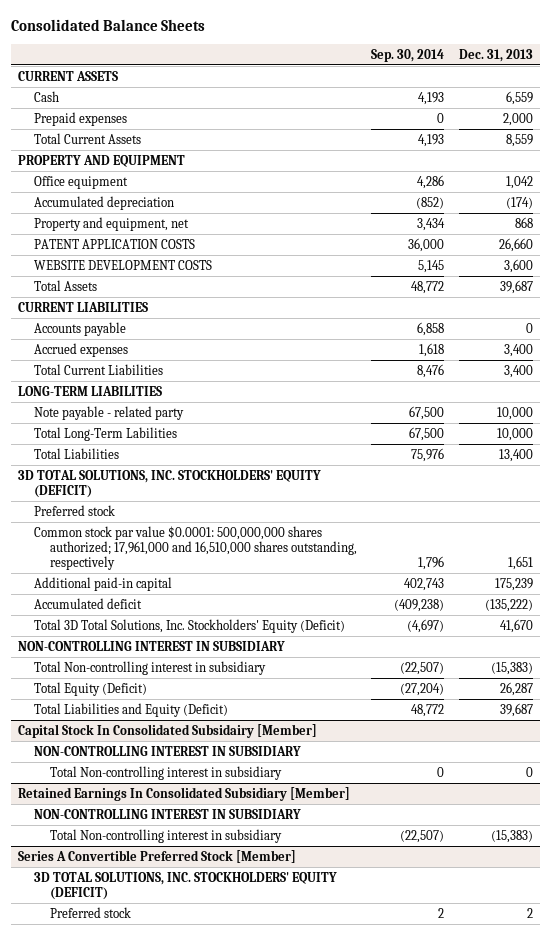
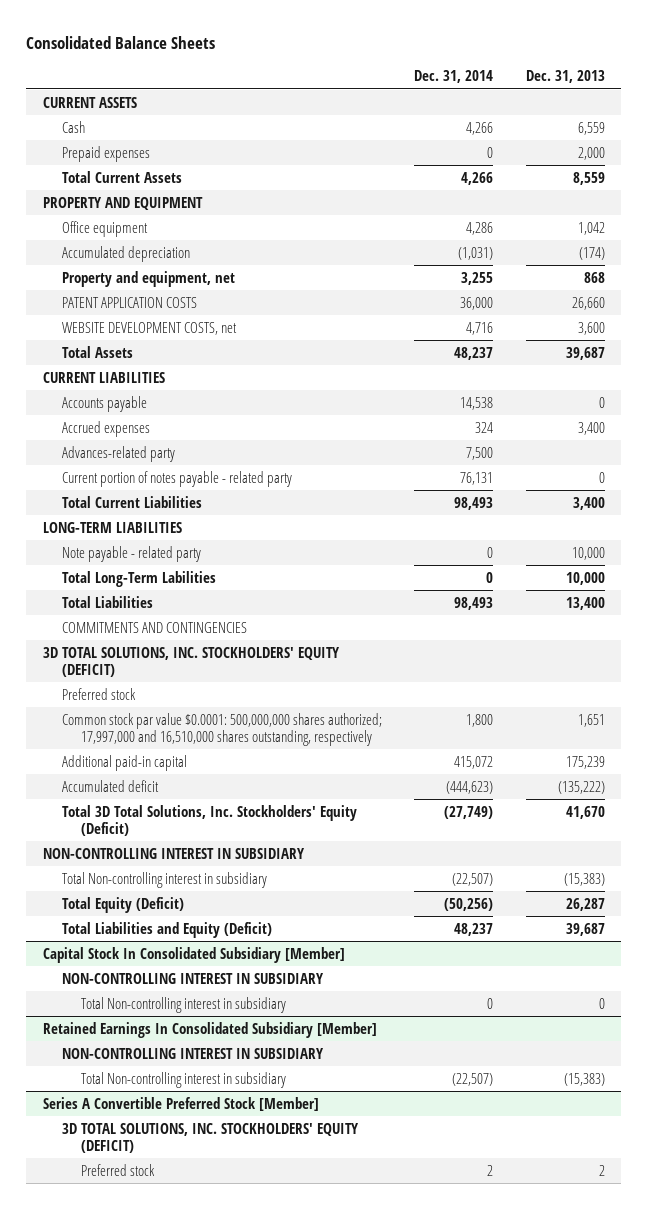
[371,48,445,62] Sep. 30, 2014 -> none
none -> [414,70,494,84] Dec. 31, 2014
[33,259,212,270] WEBSITE DEVELOPMENT COSTS -> [61,321,237,335] WEBSITE DEVELOPMENT COSTS, net
none -> [61,445,175,462] Advances-related party
none -> [61,470,292,487] Current portion of notes payable - related party
none -> [61,621,247,633] COMMITMENTS AND CONTINGENCIES
[33,525,357,570] Common stock par value $0.0001: 500,000,000 shares authorized; 17,961,000 and 16,510,000 shares outstanding, respectively -> [61,712,382,746] Common stock par value $0.0001: 500,000,000 shares authorized; 17,997,000 and 16,510,000 shares outstanding, respectively
[17,723,317,738] Capital Stock In Consolidated Subsidairy [Member] -> [42,946,345,963] Capital Stock In Consolidated Subsidiary [Member]

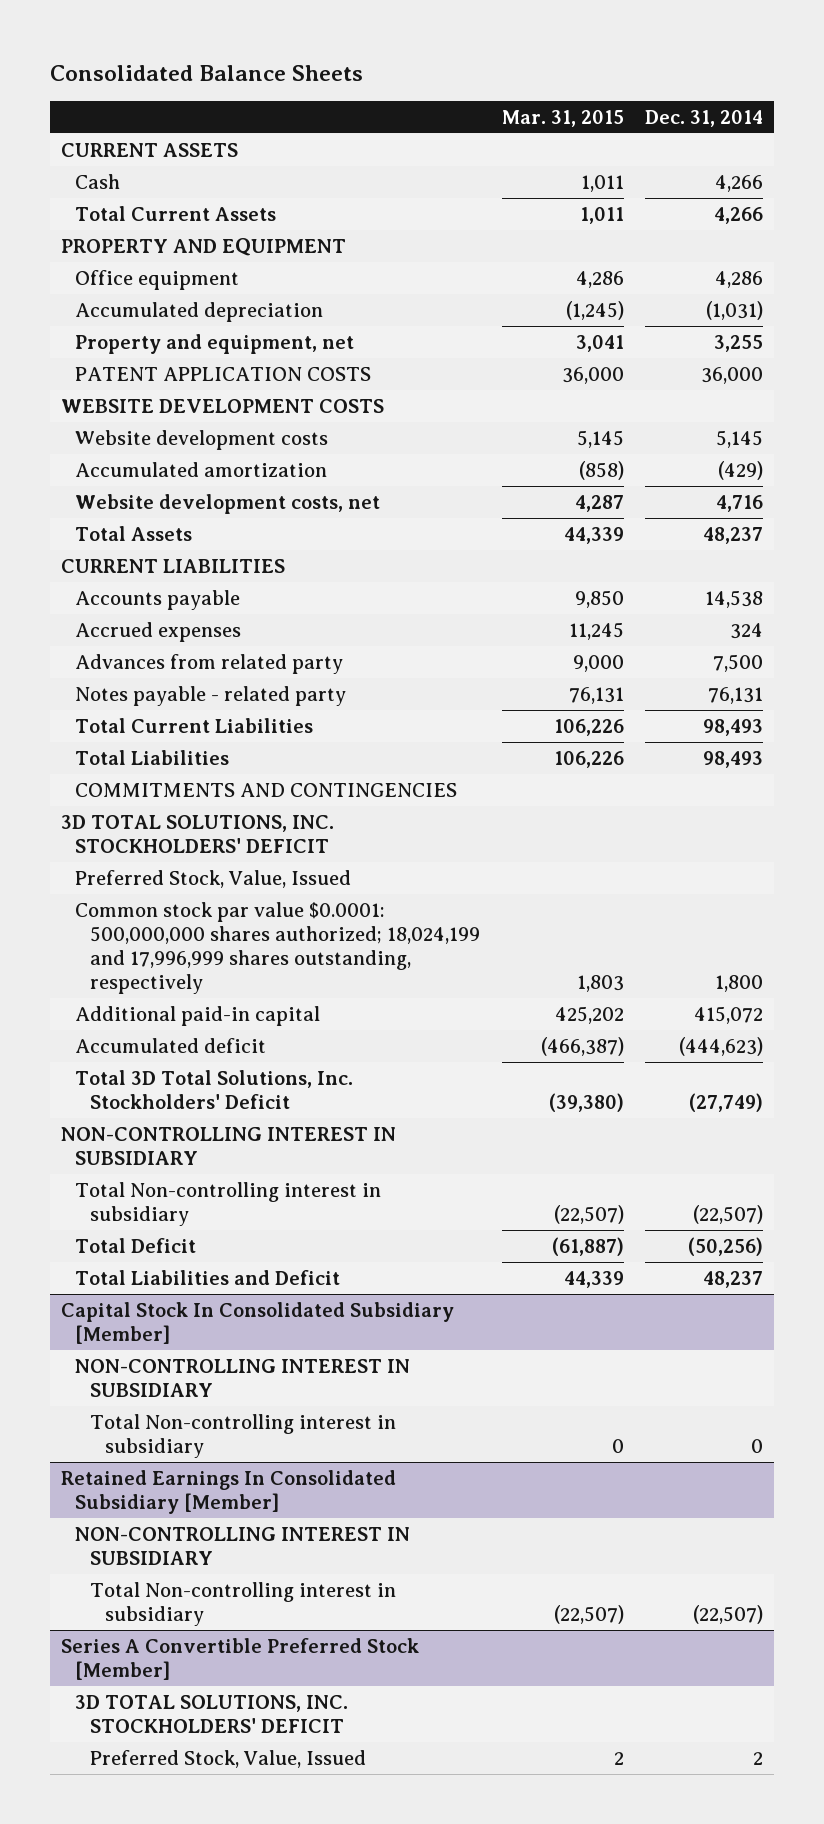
[525,70,605,84] Dec. 31, 2013 -> none
none -> [501,109,624,127] Mar. 31, 2015
[61,145,150,162] Prepaid expenses -> none
none -> [60,398,384,413] WEBSITE DEVELOPMENT COSTS
none -> [75,429,329,450] Website development costs
none -> [75,461,328,477] Accumulated amortization
[61,321,237,335] WEBSITE DEVELOPMENT COSTS, net -> [75,493,381,514] Website development costs, net
[61,445,175,462] Advances-related party -> [75,653,344,674] Advances from related party
[61,470,292,487] Current portion of notes payable - related party -> [75,685,347,706] Notes payable - related party
[42,521,182,533] LONG-TERM LIABILITIES -> none
[61,545,201,562] Note payable - related party -> none
[61,570,216,587] Total Long-Term Labilities -> none
[42,646,340,677] 3D TOTAL SOLUTIONS, INC. STOCKHOLDERS' EQUITY (DEFICIT) -> [60,814,334,853] 3D TOTAL SOLUTIONS, INC. STOCKHOLDERS' DEFICIT
[61,687,136,700] Preferred stock -> [75,869,352,888] Preferred Stock, Value, Issued
[61,712,382,746] Common stock par value $0.0001: 500,000,000 shares authorized; 17,997,000 and 16,510,000 shares outstanding, respectively -> [75,901,480,994] Common stock par value $0.0001: 500,000,000 shares authorized; 18,024,199 and 17,996,999 shares outstanding, respectively
[61,804,357,836] Total 3D Total Solutions, Inc. Stockholders' Equity (Deficit) -> [75,1069,354,1109] Total 3D Total Solutions, Inc. Stockholders' Deficit
[61,896,184,913] Total Equity (Deficit) -> [75,1237,197,1253] Total Deficit
[61,921,272,938] Total Liabilities and Equity (Deficit) -> [75,1269,341,1285] Total Liabilities and Deficit
[61,1122,359,1153] 3D TOTAL SOLUTIONS, INC. STOCKHOLDERS' EQUITY (DEFICIT) -> [75,1694,349,1733] 3D TOTAL SOLUTIONS, INC. STOCKHOLDERS' DEFICIT
[81,1163,156,1176] Preferred stock -> [89,1749,366,1768] Preferred Stock, Value, Issued

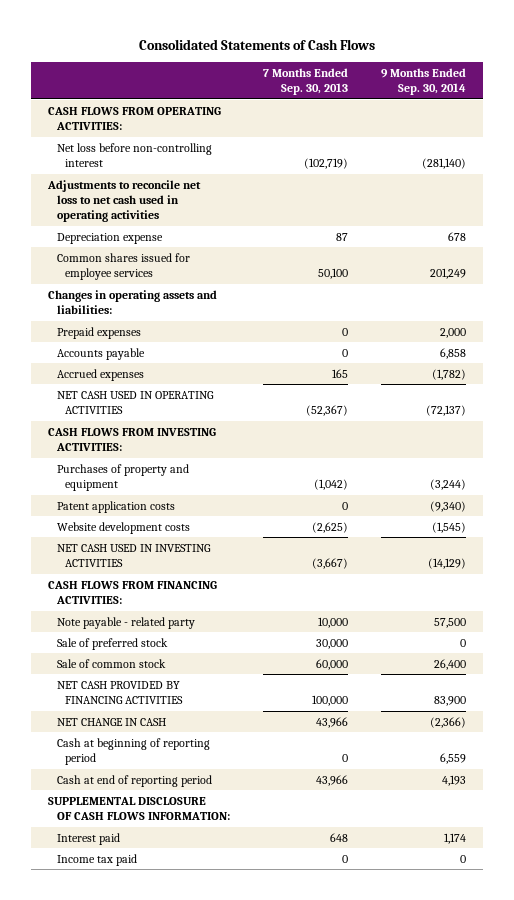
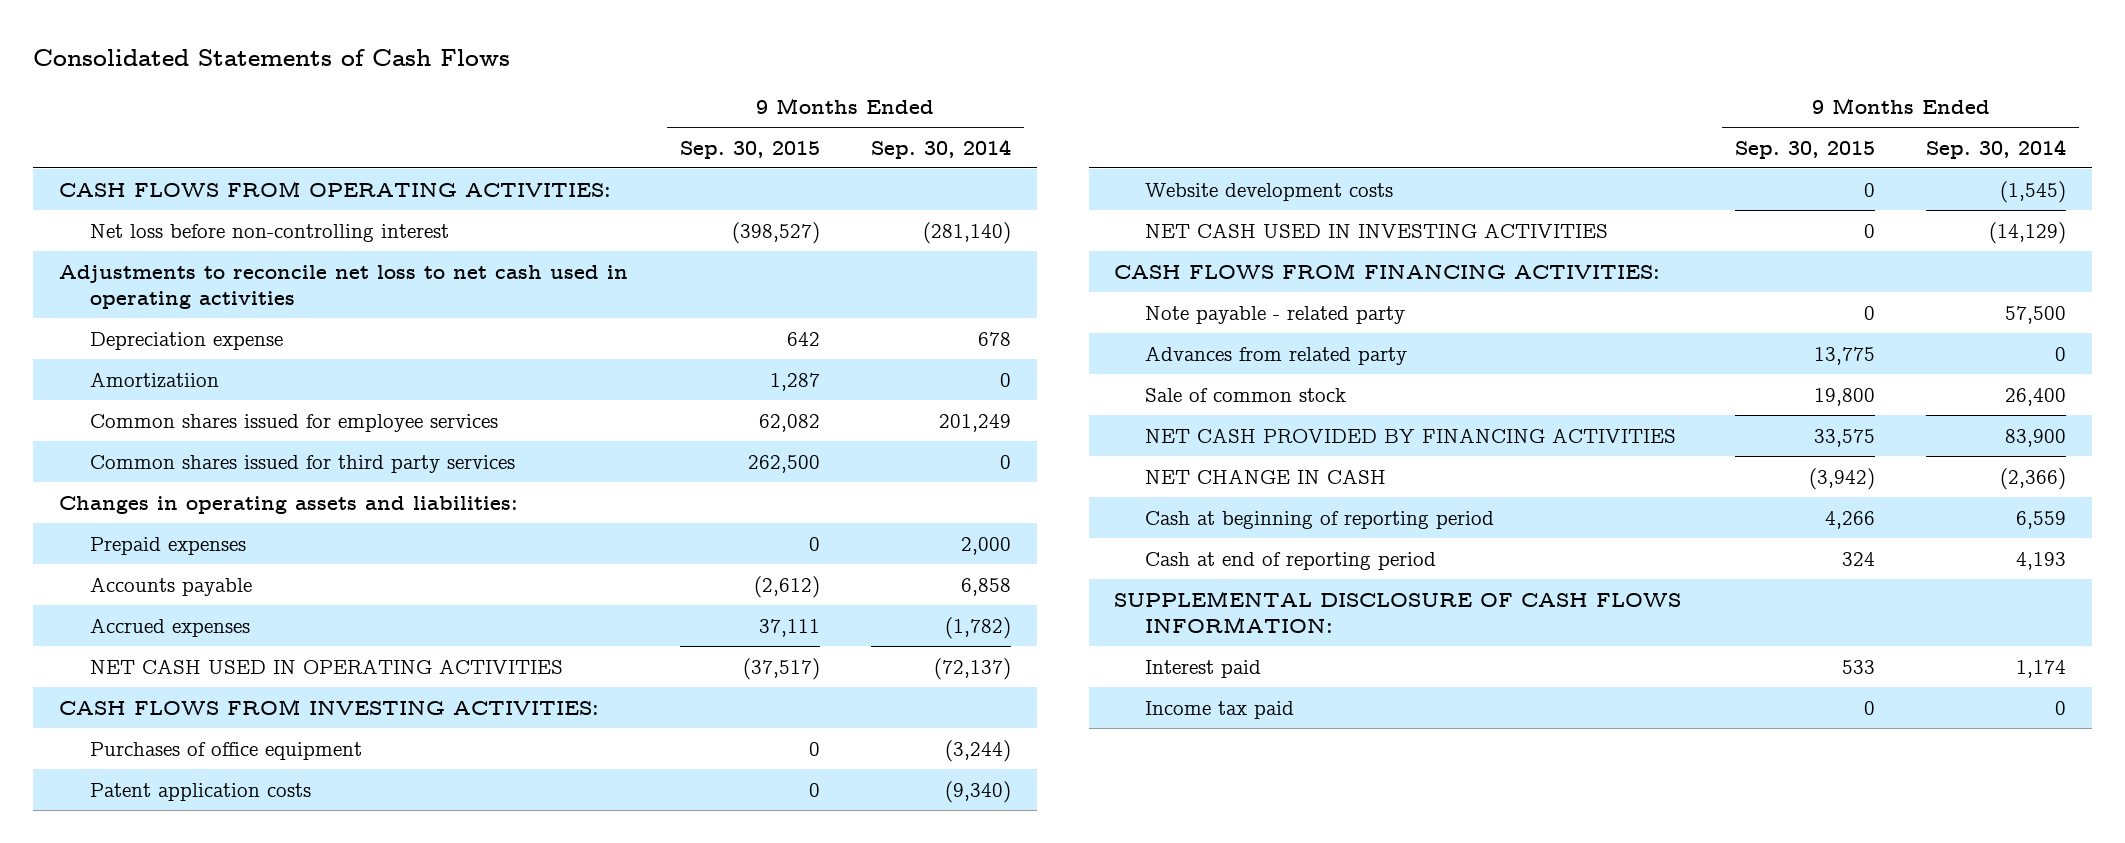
[262,67,348,96] 7 Months Ended Sep. 30, 2013 -> none
none -> [679,140,820,159] Sep. 30, 2015
none -> [89,371,219,388] Amortizatiion
none -> [89,454,515,473] Common shares issued for third party services
[56,463,189,492] Purchases of property and equipment -> [89,741,362,760] Purchases of office equipment
[56,637,168,650] Sale of preferred stock -> none
none -> [1145,345,1408,365] Advances from related party

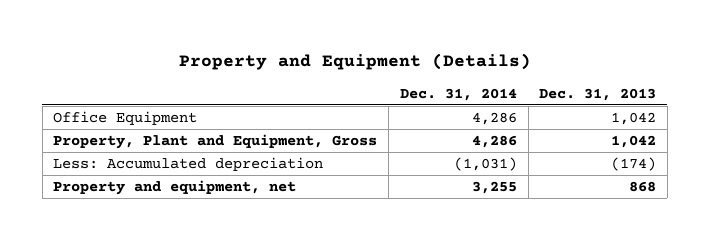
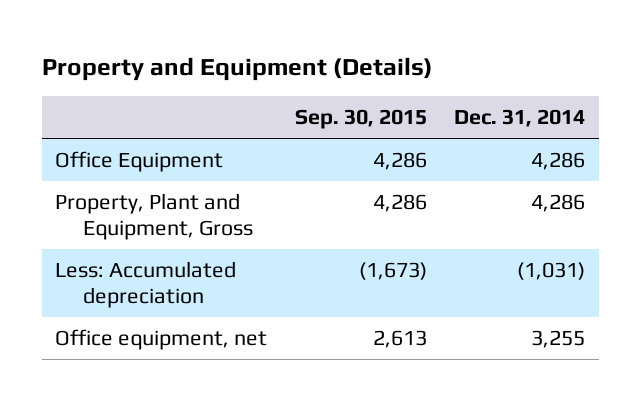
[539,87,657,101] Dec. 31, 2013 -> none
none -> [294,108,427,129] Sep. 30, 2015
[53,179,297,195] Property and equipment, net -> [55,328,268,350] Office equipment, net

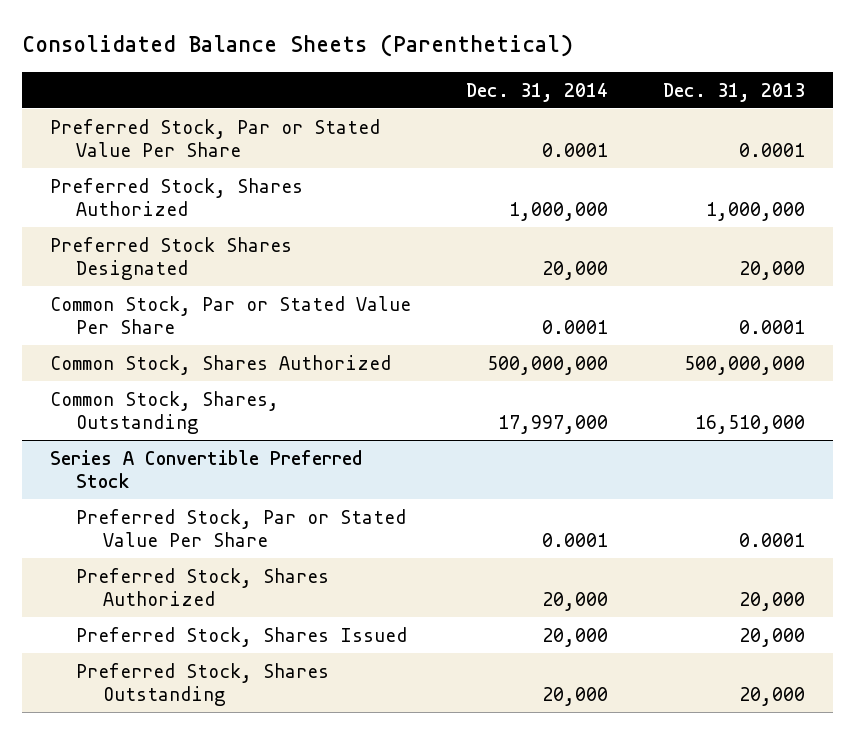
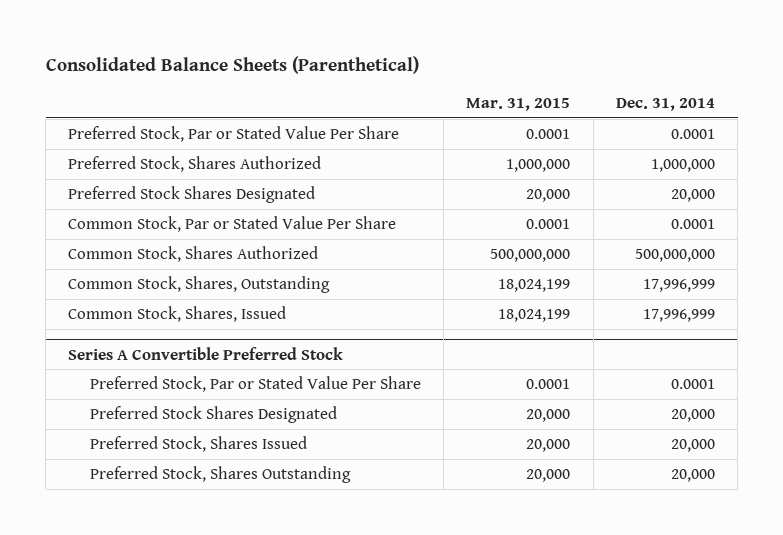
[663,82,806,102] Dec. 31, 2013 -> none
none -> [466,97,571,111] Mar. 31, 2015
[498,415,609,435] 17,997,000 -> [643,279,716,293] 17,996,999
none -> [68,306,287,323] Common Stock, Shares, Issued
[76,567,330,607] Preferred Stock, Shares Authorized -> [89,406,337,424] Preferred Stock Shares Designated

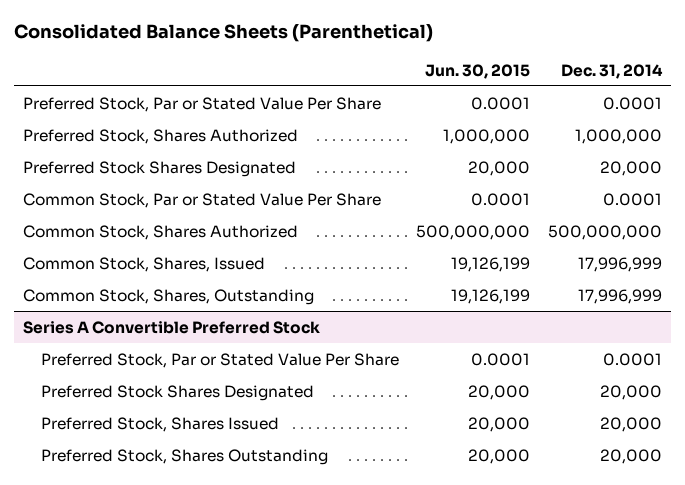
[466,97,571,111] Mar. 31, 2015 -> none
none -> [425,63,531,79] Jun. 30, 2015
[68,276,331,294] Common Stock, Shares, Outstanding -> [22,288,314,305] Common Stock, Shares, Outstanding

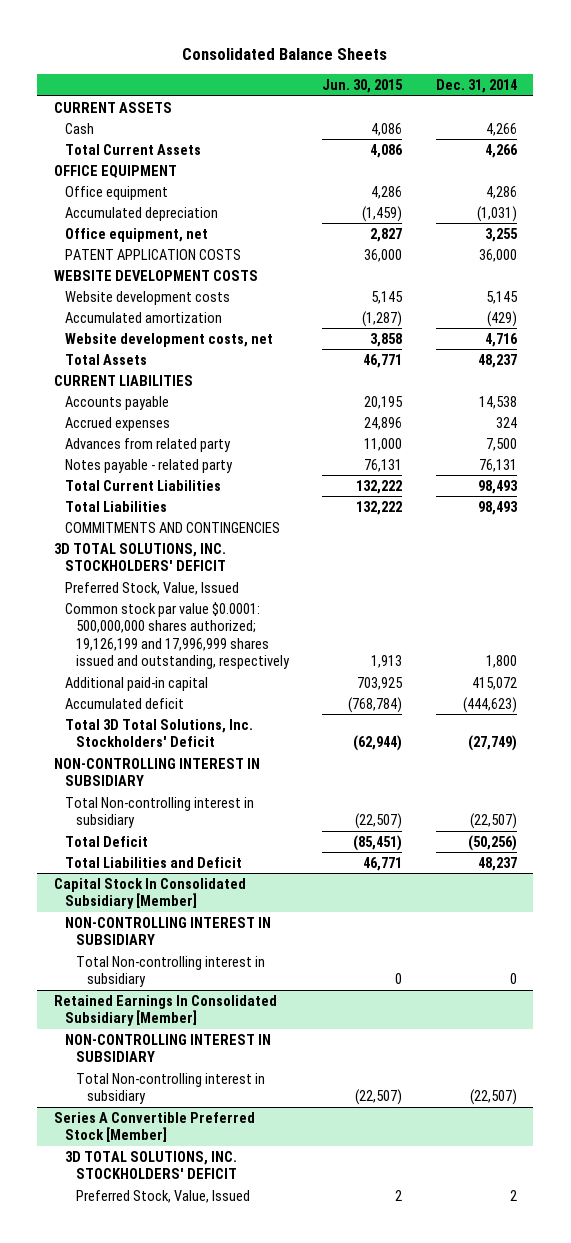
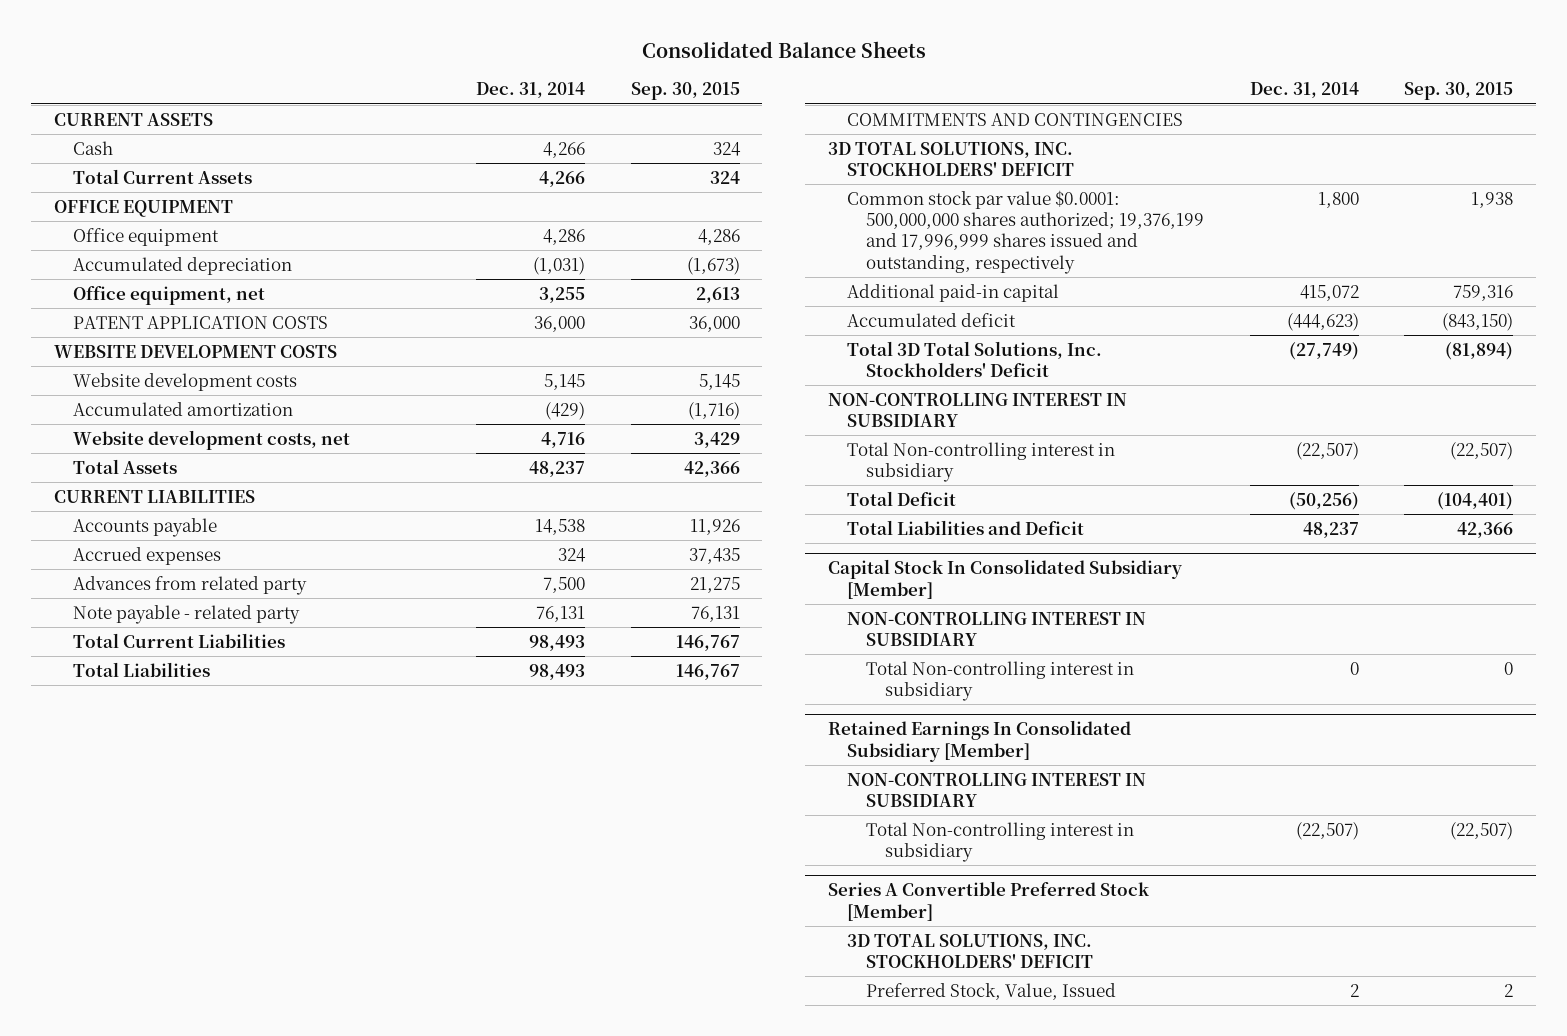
[322,79,404,94] Jun. 30, 2015 -> none
none -> [630,82,740,101] Sep. 30, 2015
[65,458,234,473] Notes payable - related party -> [73,604,301,624] Note payable - related party
[65,581,240,595] Preferred Stock, Value, Issued -> none
[65,601,291,670] Common stock par value $0.0001: 500,000,000 shares authorized; 19,126,199 and 17,996,999 shares issued and outstanding, respectively -> [846,189,1205,274] Common stock par value $0.0001: 500,000,000 shares authorized; 19,376,199 and 17,996,999 shares issued and outstanding, respectively

